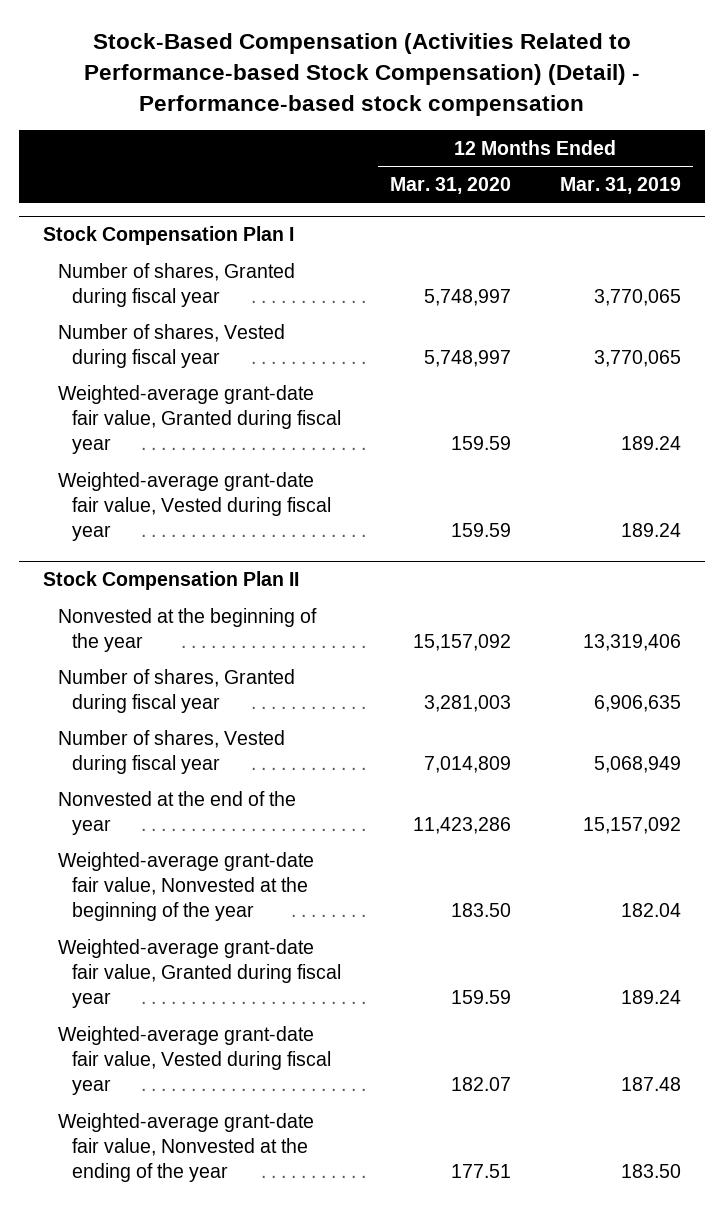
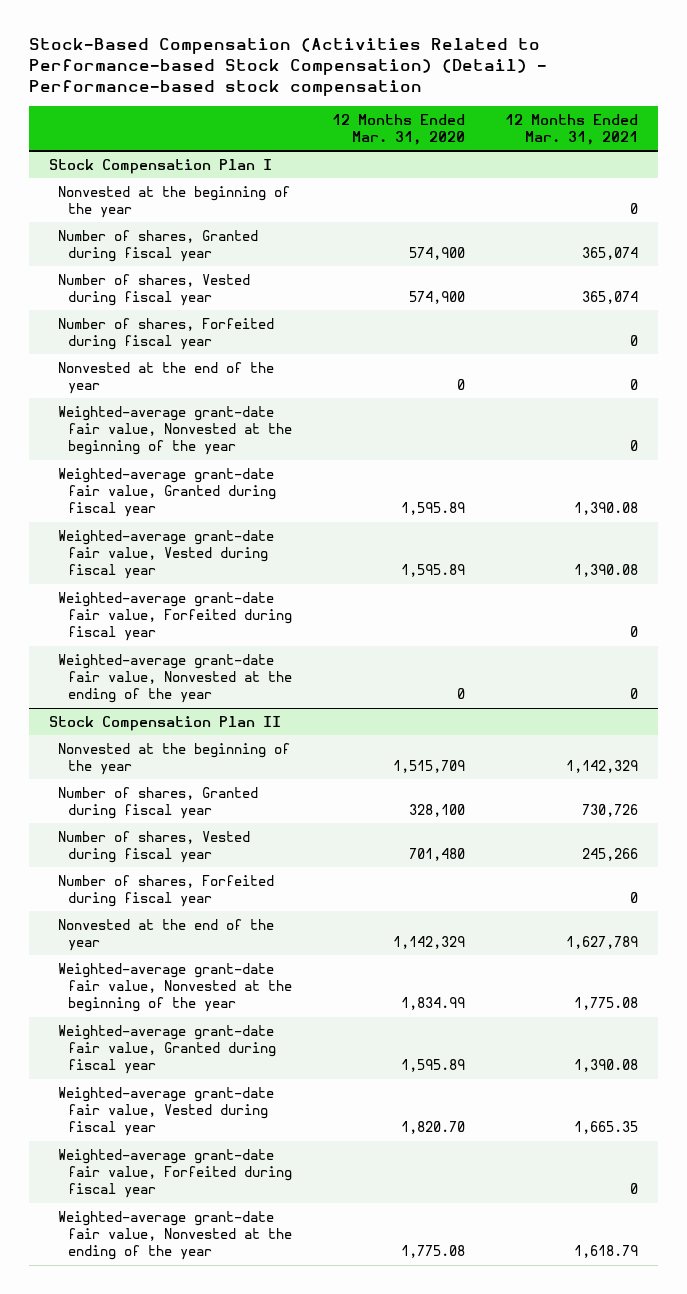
[559,177,681,195] Mar. 31, 2019 -> none
none -> [504,113,638,146] 12 Months Ended Mar. 31, 2021
none -> [58,185,291,219] Nonvested at the beginning of the year
[423,289,511,307] 5,748,997 -> [409,247,466,261] 574,900
[423,350,511,368] 5,748,997 -> [409,291,466,305] 574,900
none -> [58,317,275,351] Number of shares, Forfeited during fiscal year
none -> [58,361,275,395] Nonvested at the end of the year
none -> [58,405,293,456] Weighted-average grant-date fair value, Nonvested at the beginning of the year
[450,436,511,451] 159.59 -> [401,502,466,516] 1,595.89
[450,523,511,538] 159.59 -> [401,564,466,578] 1,595.89
none -> [58,591,293,642] Weighted-average grant-date fair value, Forfeited during fiscal year
none -> [58,653,293,704] Weighted-average grant-date fair value, Nonvested at the ending of the year
[412,634,511,652] 15,157,092 -> [393,760,466,774] 1,515,709
[423,695,511,713] 3,281,003 -> [409,804,466,818] 328,100
[423,756,511,774] 7,014,809 -> [409,848,466,862] 701,480
none -> [58,874,275,908] Number of shares, Forfeited during fiscal year
[412,817,511,835] 11,423,286 -> [393,936,466,950] 1,142,329
[450,903,511,918] 183.50 -> [401,997,466,1011] 1,834.99
[450,990,511,1005] 159.59 -> [401,1059,466,1073] 1,595.89
[450,1077,511,1092] 182.07 -> [401,1121,466,1135] 1,820.70
none -> [58,1148,293,1199] Weighted-average grant-date fair value, Forfeited during fiscal year
[450,1164,511,1179] 177.51 -> [401,1245,466,1259] 1,775.08

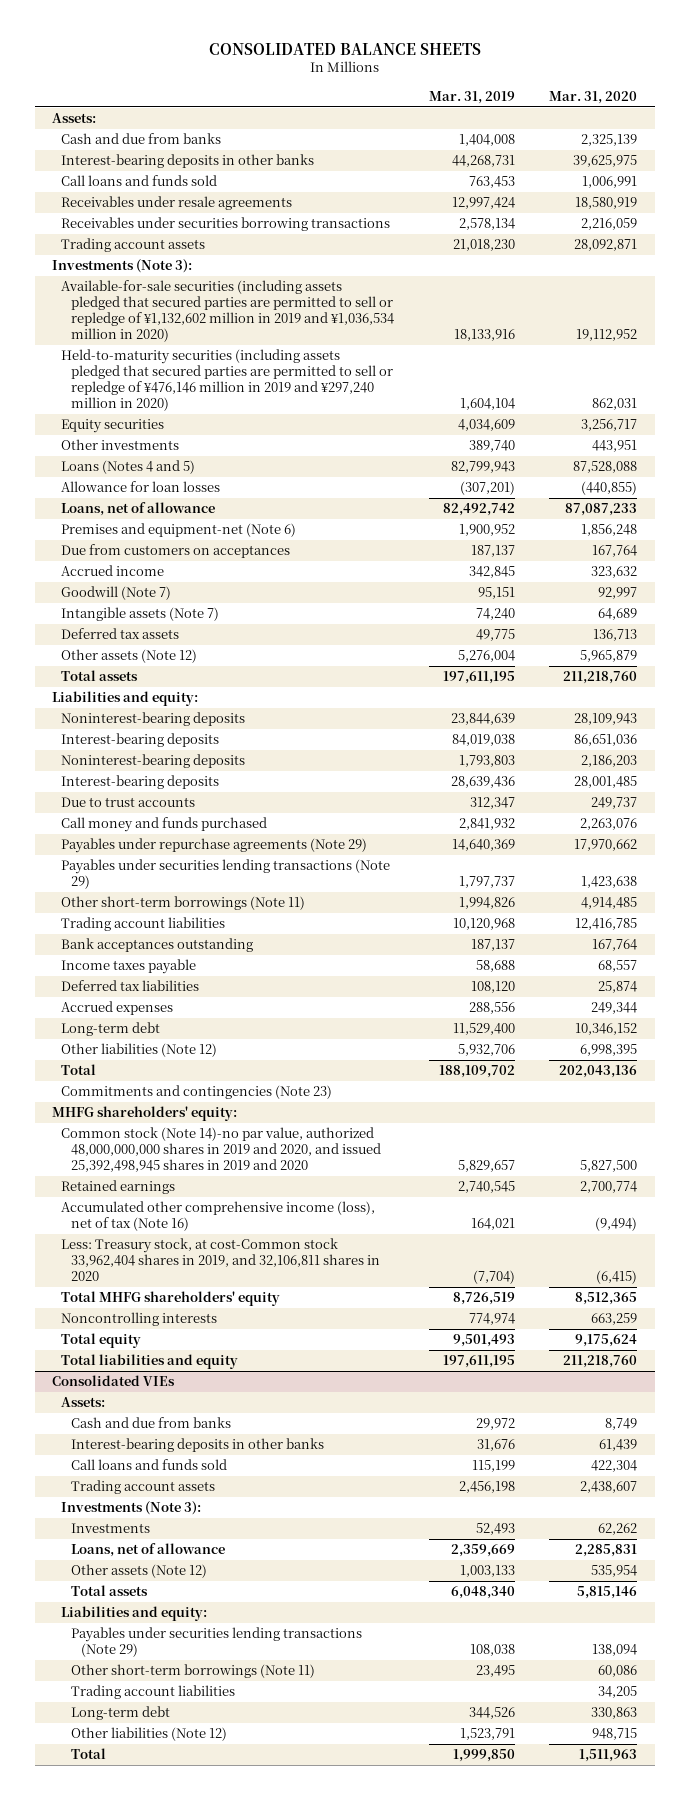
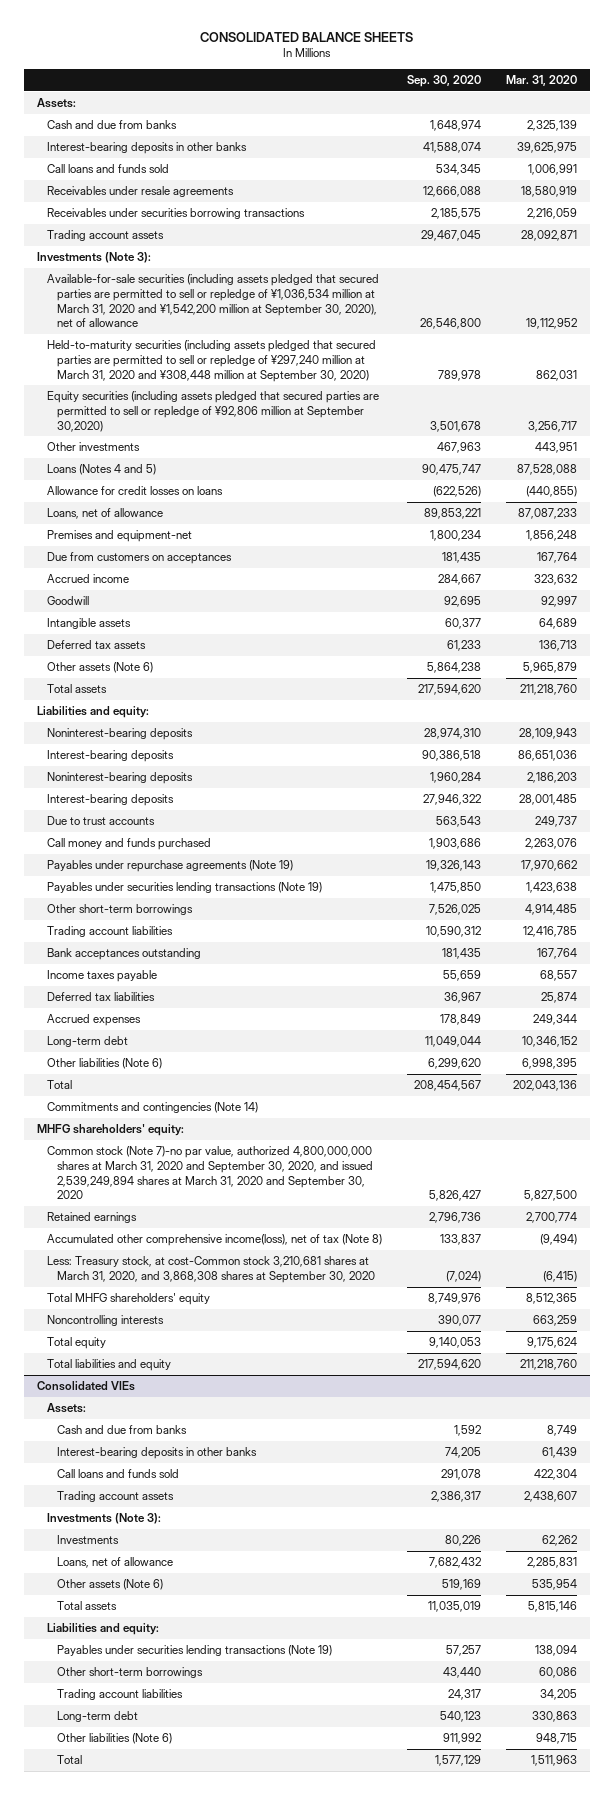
[428,90,515,104] Mar. 31, 2019 -> none
none -> [407,74,482,87] Sep. 30, 2020
[61,280,394,343] Available-for-sale securities (including assets pledged that secured parties are permitted to sell or repledge of ¥1,132,602 million in 2019 and ¥1,036,534 million in 2020) -> [46,274,379,328] Available-for-sale securities (including assets pledged that secured parties are permitted to sell or repledge of ¥1,036,534 million at March 31, 2020 and ¥1,542,200 million at September 30, 2020), net of allowance
[61,349,393,412] Held-to-maturity securities (including assets pledged that secured parties are permitted to sell or repledge of ¥476,146 million in 2019 and ¥297,240 million in 2020) -> [46,340,376,382] Held-to-maturity securities (including assets pledged that secured parties are permitted to sell or repledge of ¥297,240 million at March 31, 2020 and ¥308,448 million at September 30, 2020)
[61,419,165,434] Equity securities -> [46,391,379,432] Equity securities (including assets pledged that secured parties are permitted to sell or repledge of ¥92,806 million at September 30,2020)
[61,481,221,493] Allowance for loan losses -> [46,486,223,496] Allowance for credit losses on loans
[61,523,297,538] Premises and equipment-net (Note 6) -> [46,530,192,543] Premises and equipment-net
[61,586,172,601] Goodwill (Note 7) -> [46,596,89,606] Goodwill
[61,607,220,622] Intangible assets (Note 7) -> [46,618,131,630] Intangible assets
[61,649,198,664] Other assets (Note 12) -> [46,662,153,674] Other assets (Note 6)
[61,838,368,854] Payables under repurchase agreements (Note 29) -> [46,860,293,873] Payables under repurchase agreements (Note 19)
[61,859,391,890] Payables under securities lending transactions (Note 29) -> [46,882,322,894] Payables under securities lending transactions (Note 19)
[61,896,306,911] Other short-term borrowings (Note 11) -> [46,904,193,916] Other short-term borrowings
[61,1043,218,1058] Other liabilities (Note 12) -> [46,1058,162,1070] Other liabilities (Note 6)
[61,1085,333,1100] Commitments and contingencies (Note 23) -> [46,1102,258,1114] Commitments and contingencies (Note 14)
[61,1127,381,1173] Common stock (Note 14)-no par value, authorized 48,000,000,000 shares in 2019 and 2020, and issued 25,392,498,945 shares in 2019 and 2020 -> [46,1146,374,1200] Common stock (Note 7)-no par value, authorized 4,800,000,000 shares at March 31, 2020 and September 30, 2020, and issued 2,539,249,894 shares at March 31, 2020 and September 30, 2020
[61,1201,376,1232] Accumulated other comprehensive income (loss), net of tax (Note 16) -> [46,1234,382,1247] Accumulated other comprehensive income(loss), net of tax (Note 8)
[61,1238,380,1282] Less: Treasury stock, at cost-Common stock 33,962,404 shares in 2019, and 32,106,811 shares in 2020 -> [46,1256,376,1283] Less: Treasury stock, at cost-Common stock 3,210,681 shares at March 31, 2020, and 3,868,308 shares at September 30, 2020
[70,1564,207,1579] Other assets (Note 12) -> [57,1579,164,1591] Other assets (Note 6)
[70,1627,362,1658] Payables under securities lending transactions (Note 29) -> [57,1645,333,1657] Payables under securities lending transactions (Note 19)
[70,1664,315,1679] Other short-term borrowings (Note 11) -> [57,1667,204,1679] Other short-term borrowings
[70,1727,227,1742] Other liabilities (Note 12) -> [57,1733,173,1745] Other liabilities (Note 6)

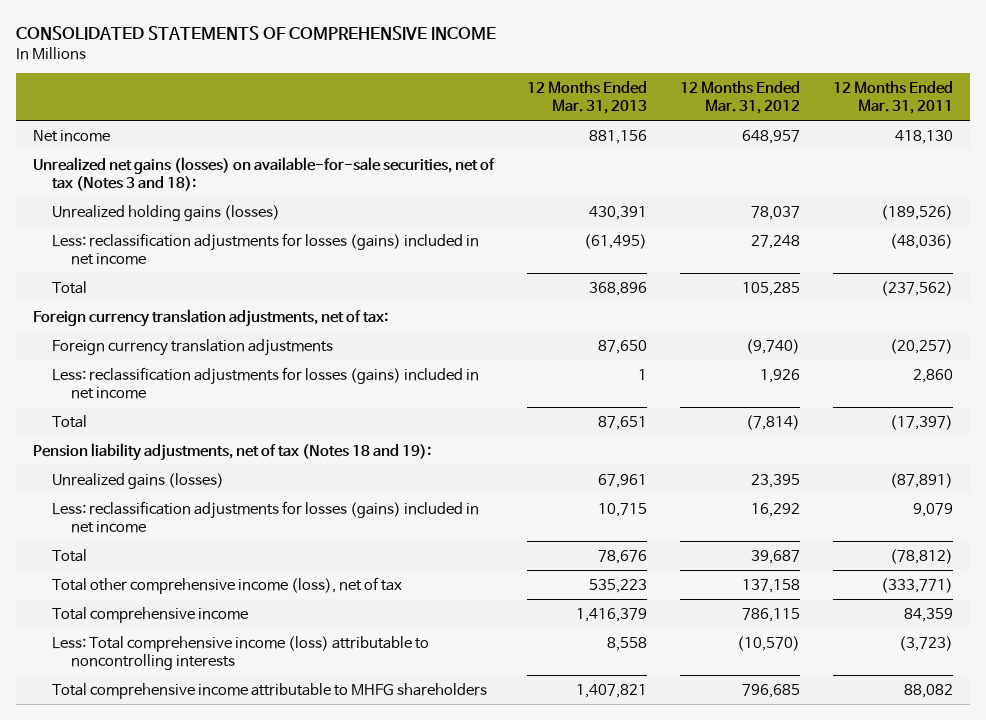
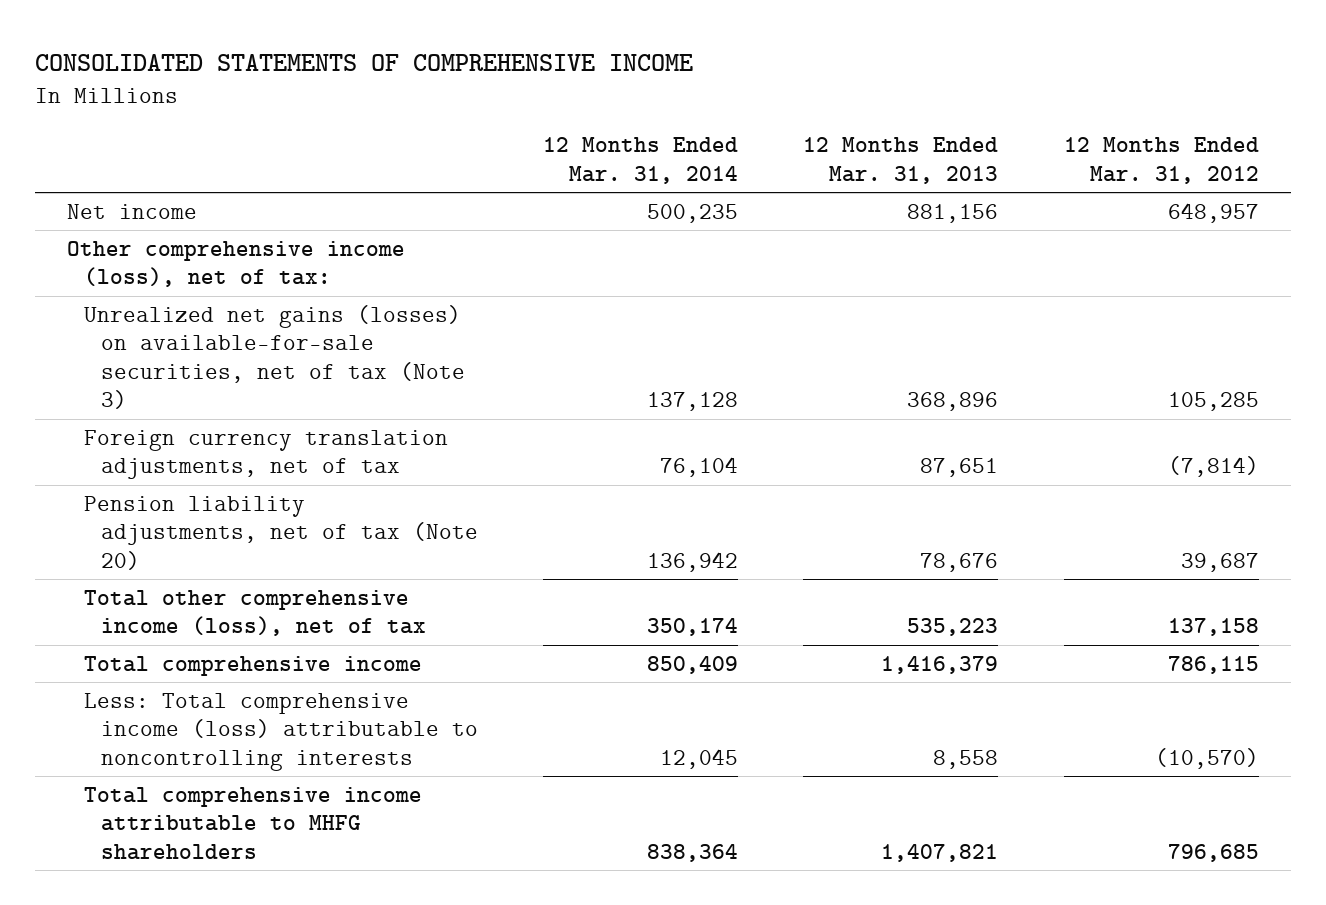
[833,80,954,115] 12 Months Ended Mar. 31, 2011 -> none
none -> [543,137,739,184] 12 Months Ended Mar. 31, 2014
[32,156,495,192] Unrealized net gains (losses) on available-for-sale securities, net of tax (Notes 3 and 18): -> none
[52,204,281,221] Unrealized holding gains (losses) -> none
[52,232,480,266] Less: reclassification adjustments for losses (gains) included in net income -> none
[32,308,388,327] Foreign currency translation adjustments, net of tax: -> none
[52,338,334,356] Foreign currency translation adjustments -> none
[52,366,480,400] Less: reclassification adjustments for losses (gains) included in net income -> none
[32,442,431,461] Pension liability adjustments, net of tax (Notes 18 and 19): -> none
[52,472,225,489] Unrealized gains (losses) -> none
[52,500,480,534] Less: reclassification adjustments for losses (gains) included in net income -> none
none -> [67,240,406,288] Other comprehensive income (loss), net of tax:
[52,280,88,294] Total -> [83,304,465,410] Unrealized net gains (losses) on available-for-sale securities, net of tax (Note 3)
[52,414,88,428] Total -> [83,429,448,480] Foreign currency translation adjustments, net of tax
[52,548,88,562] Total -> [83,495,478,570] Pension liability adjustments, net of tax (Note 20)

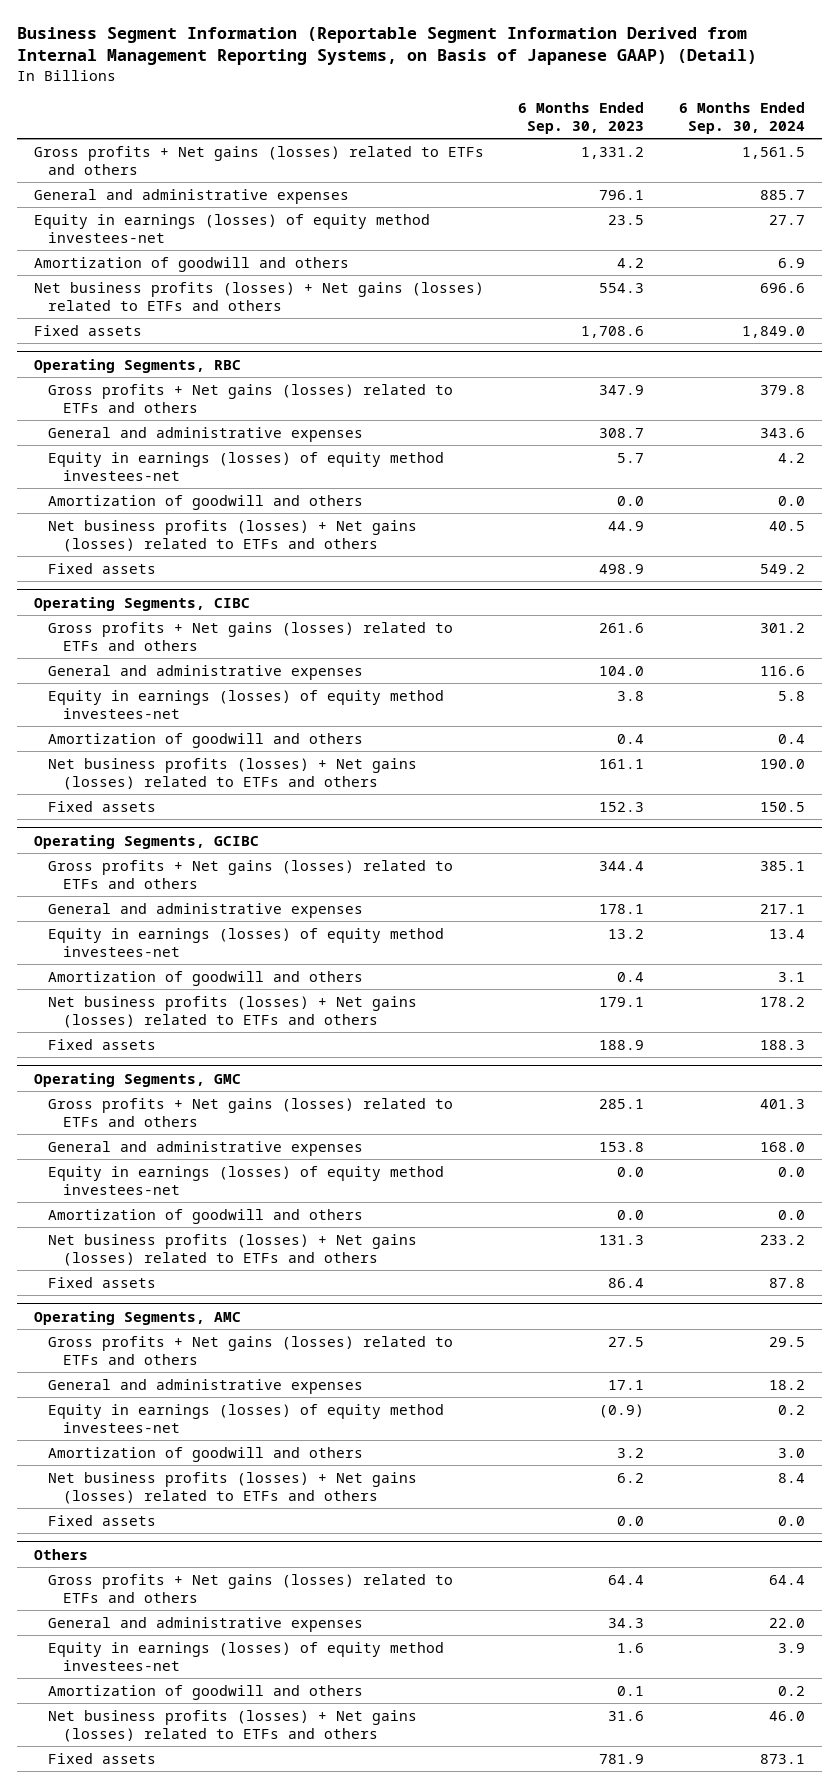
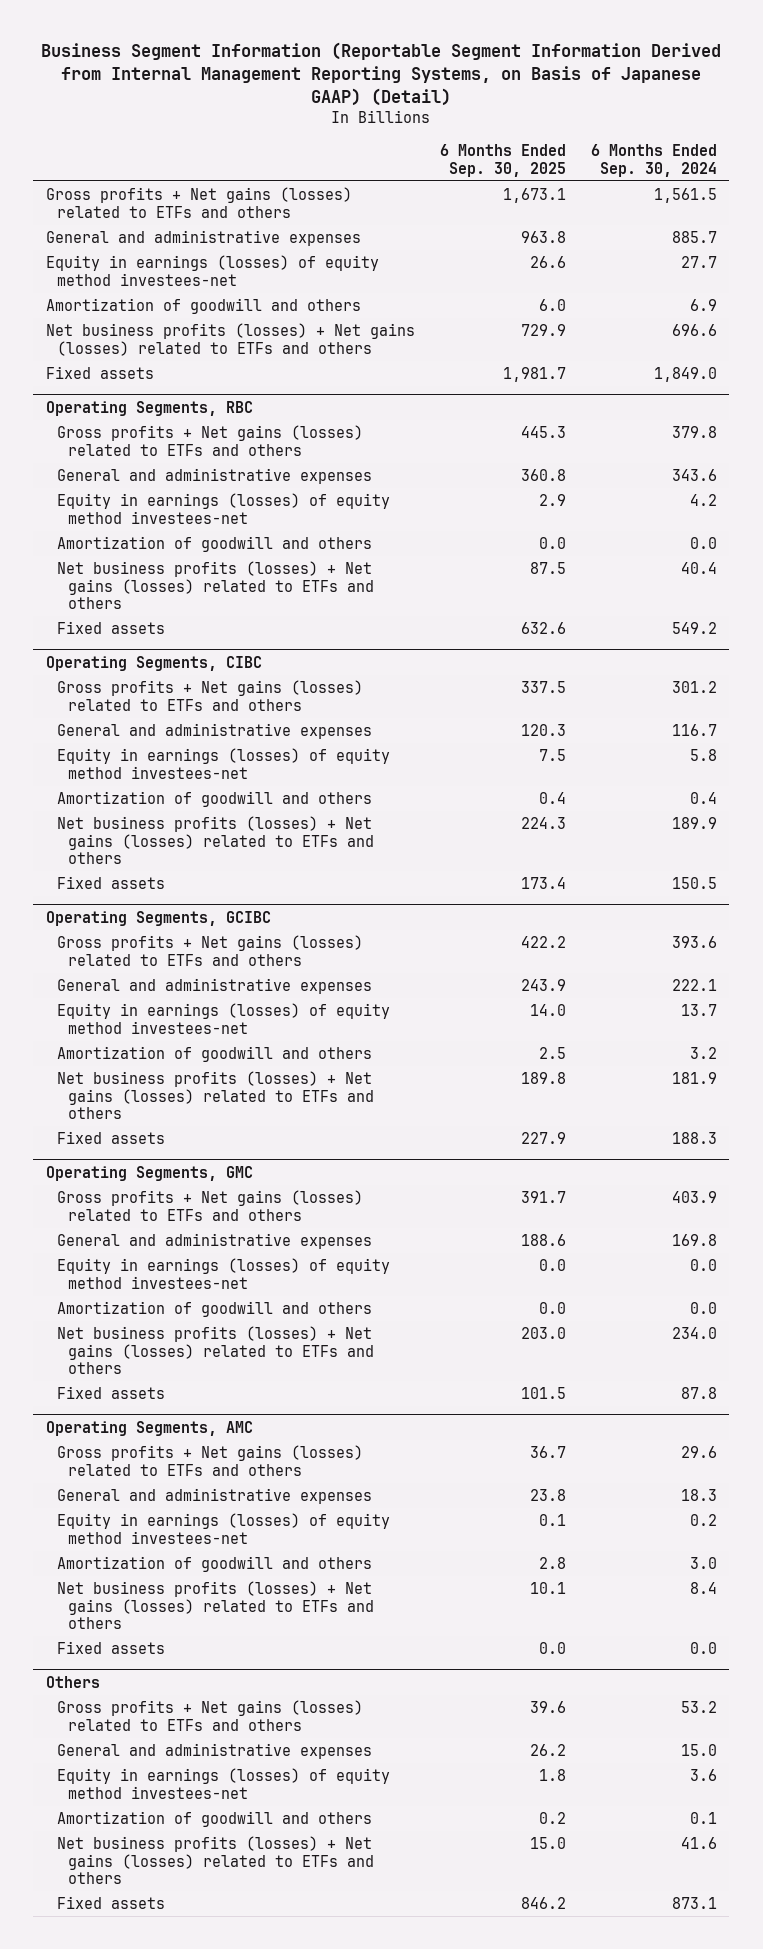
[518,101,645,134] 6 Months Ended Sep. 30, 2023 -> none
none -> [439,144,566,177] 6 Months Ended Sep. 30, 2025
[768,520,805,531] 40.5 -> [680,562,717,575] 40.4
[759,665,805,676] 116.6 -> [671,724,717,737] 116.7
[759,758,805,769] 190.0 -> [671,817,717,830] 189.9
[759,860,805,871] 385.1 -> [671,936,717,949] 393.6
[759,903,805,914] 217.1 -> [671,979,717,992] 222.1
[768,928,805,939] 13.4 -> [680,1004,717,1017] 13.7
[777,971,805,982] 3.1 -> [689,1047,717,1060] 3.2
[759,996,805,1007] 178.2 -> [671,1072,717,1085] 181.9
[759,1098,805,1109] 401.3 -> [671,1191,717,1204] 403.9
[759,1141,805,1152] 168.0 -> [671,1234,717,1247] 169.8
[759,1234,805,1245] 233.2 -> [671,1327,717,1340] 234.0
[768,1336,805,1347] 29.5 -> [680,1446,717,1459] 29.6
[768,1379,805,1390] 18.2 -> [680,1489,717,1502] 18.3
[768,1574,805,1585] 64.4 -> [680,1701,717,1714] 53.2
[768,1617,805,1628] 22.0 -> [680,1744,717,1757] 15.0
[777,1642,805,1653] 3.9 -> [689,1769,717,1782] 3.6
[777,1685,805,1696] 0.2 -> [689,1812,717,1825] 0.1
[768,1710,805,1721] 46.0 -> [680,1837,717,1850] 41.6

